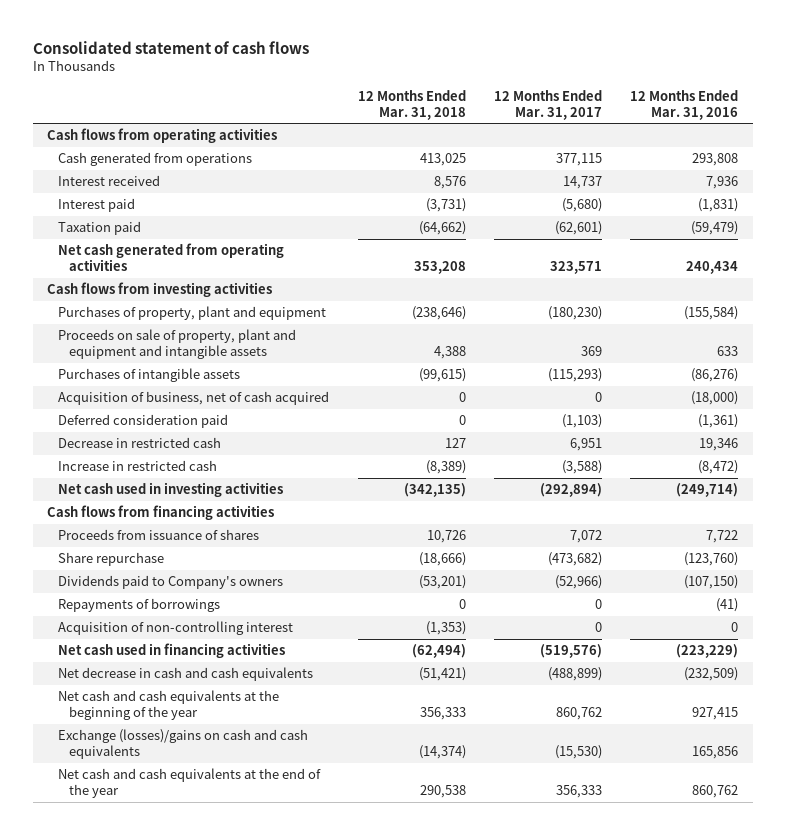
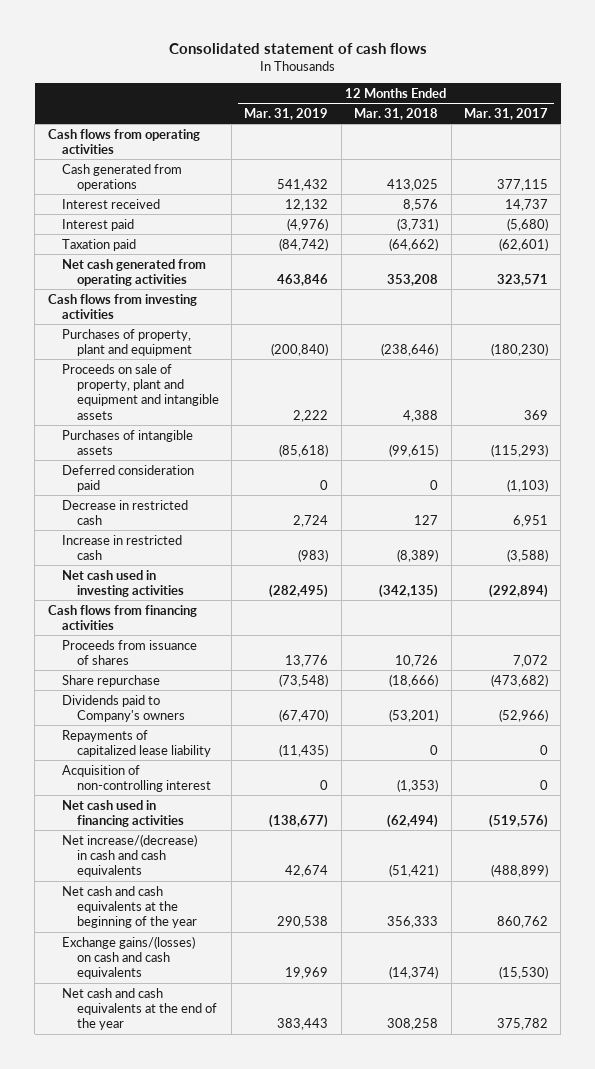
[630,89,739,120] 12 Months Ended Mar. 31, 2016 -> none
none -> [244,107,329,120] Mar. 31, 2019
[58,391,330,406] Acquisition of business, net of cash acquired -> none
[58,598,221,613] Repayments of borrowings -> none
none -> [62,729,211,757] Repayments of capitalized lease liability
[58,667,314,682] Net decrease in cash and cash equivalents -> [62,833,198,878] Net increase/(decrease) in cash and cash equivalents
[58,729,309,759] Exchange (losses)/gains on cash and cash equivalents -> [62,935,196,980] Exchange gains/(losses) on cash and cash equivalents
[419,784,466,798] 290,538 -> [387,1018,439,1031] 308,258
[555,784,602,798] 356,333 -> [496,1018,548,1031] 375,782

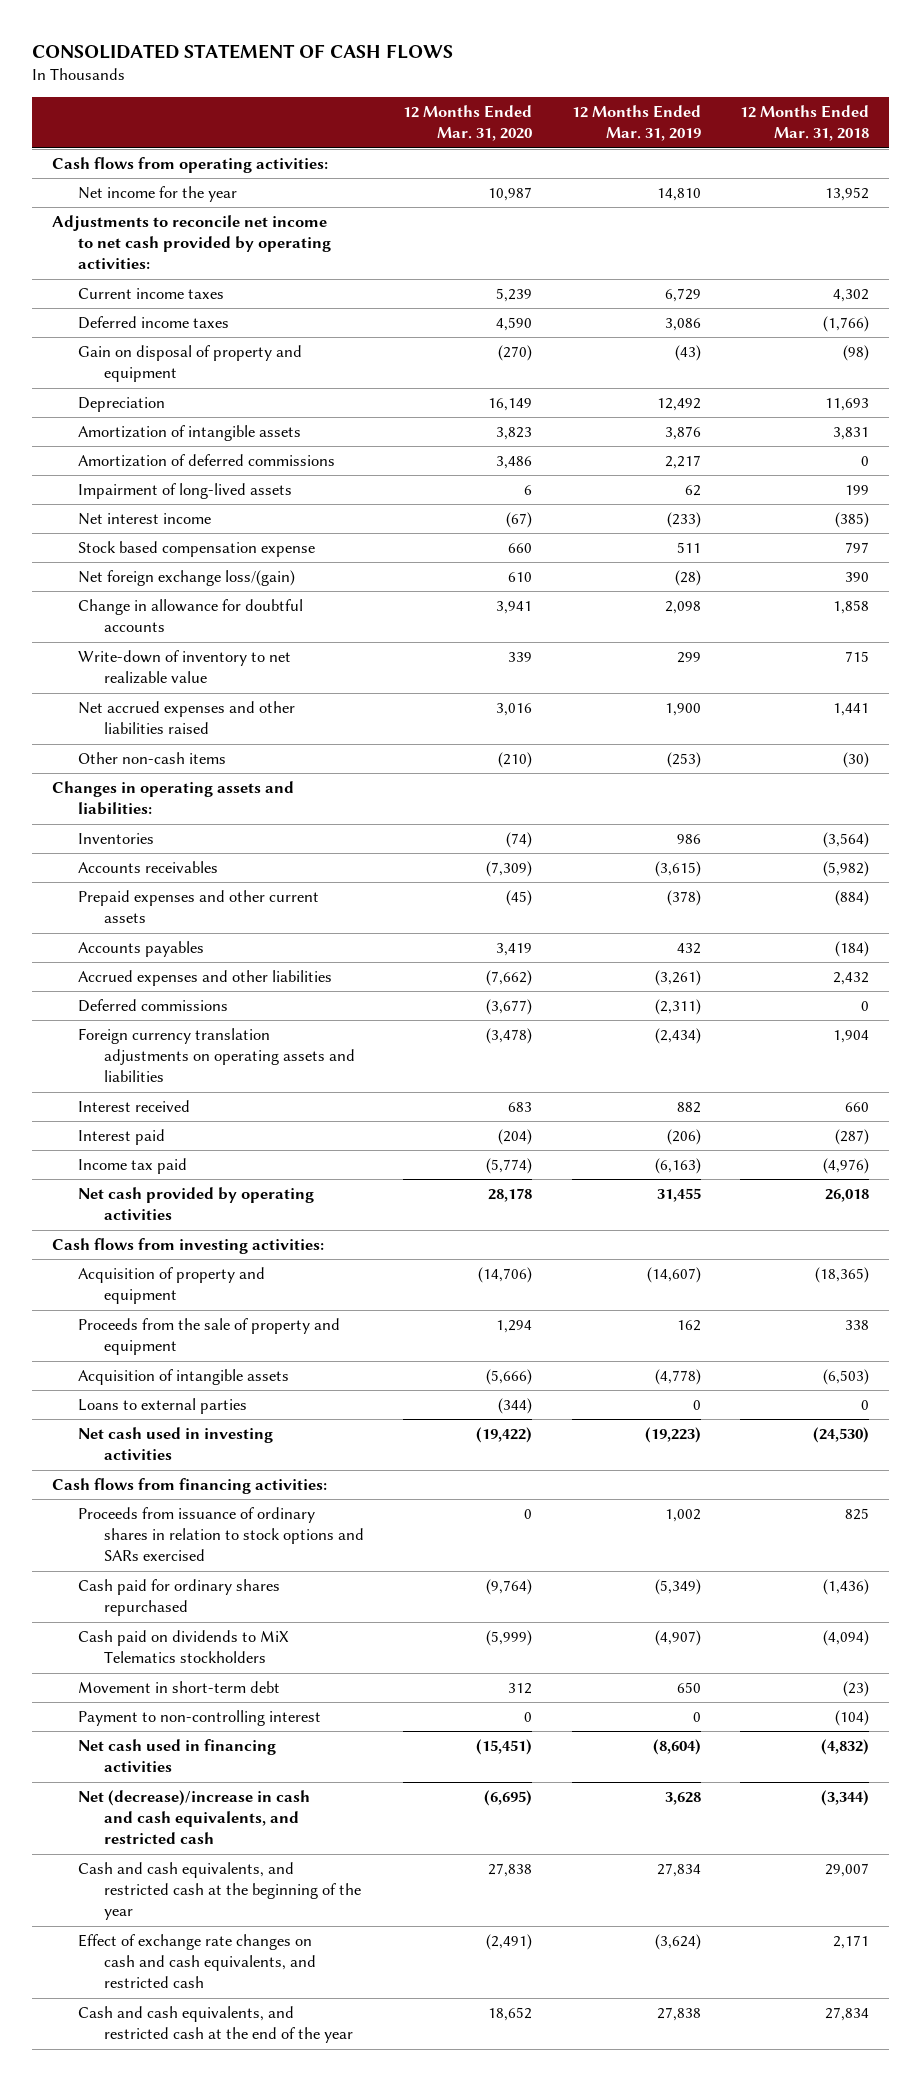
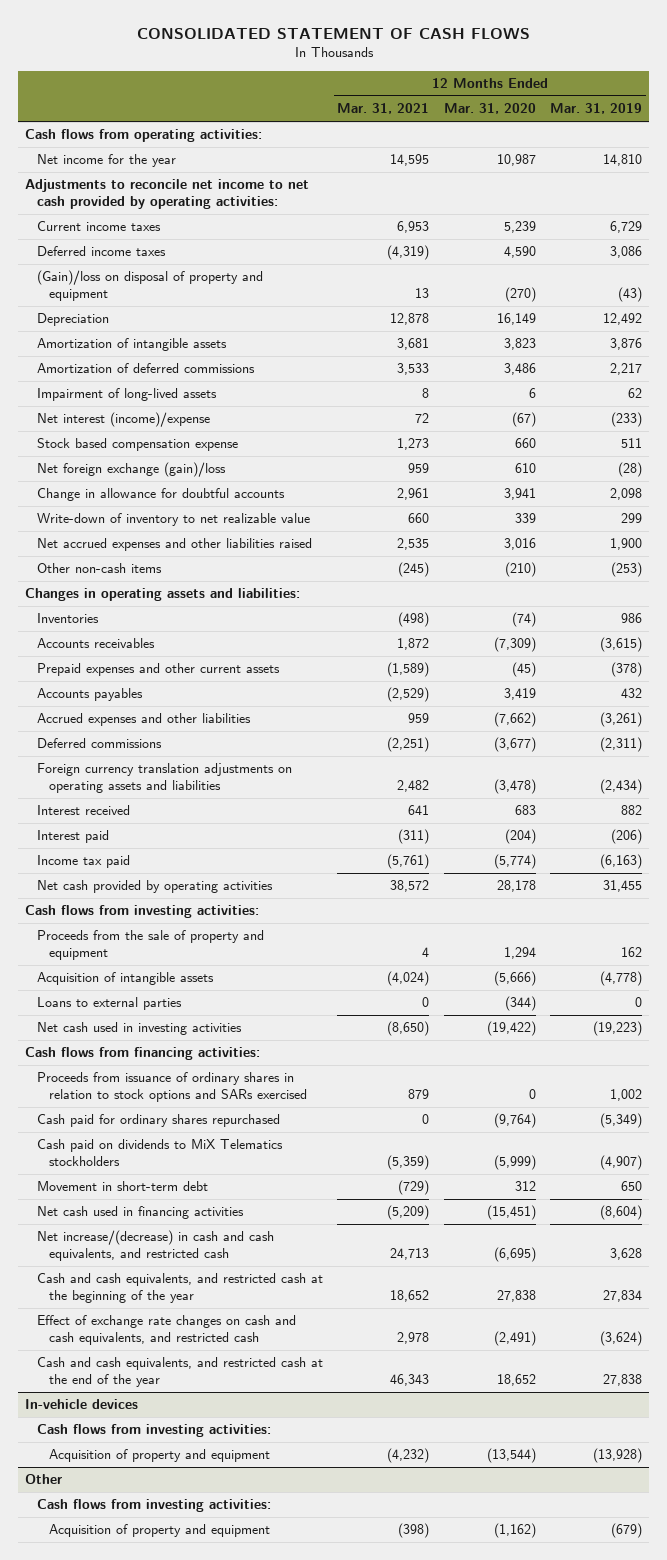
[740,105,870,142] 12 Months Ended Mar. 31, 2018 -> none
none -> [337,103,430,115] Mar. 31, 2021
[77,345,302,383] Gain on disposal of property and equipment -> [36,270,263,301] (Gain)/loss on disposal of property and equipment
[77,513,211,526] Net interest income -> [36,412,210,428] Net interest (income)/expense
[77,570,295,587] Net foreign exchange loss/(gain) -> [36,462,226,478] Net foreign exchange (gain)/loss
[77,1267,265,1305] Acquisition of property and equipment -> none
[77,1710,321,1727] Payment to non-controlling interest -> none
[77,1790,310,1845] Net (decrease)/increase in cash and cash equivalents, and restricted cash -> [36,1230,274,1261] Net increase/(decrease) in cash and cash equivalents, and restricted cash
none -> [25,1399,139,1410] In-vehicle devices
none -> [36,1424,271,1438] Cash flows from investing activities:
none -> [48,1449,270,1463] Acquisition of property and equipment
none -> [25,1474,63,1485] Other
none -> [36,1499,271,1513] Cash flows from investing activities:
none -> [48,1524,270,1538] Acquisition of property and equipment

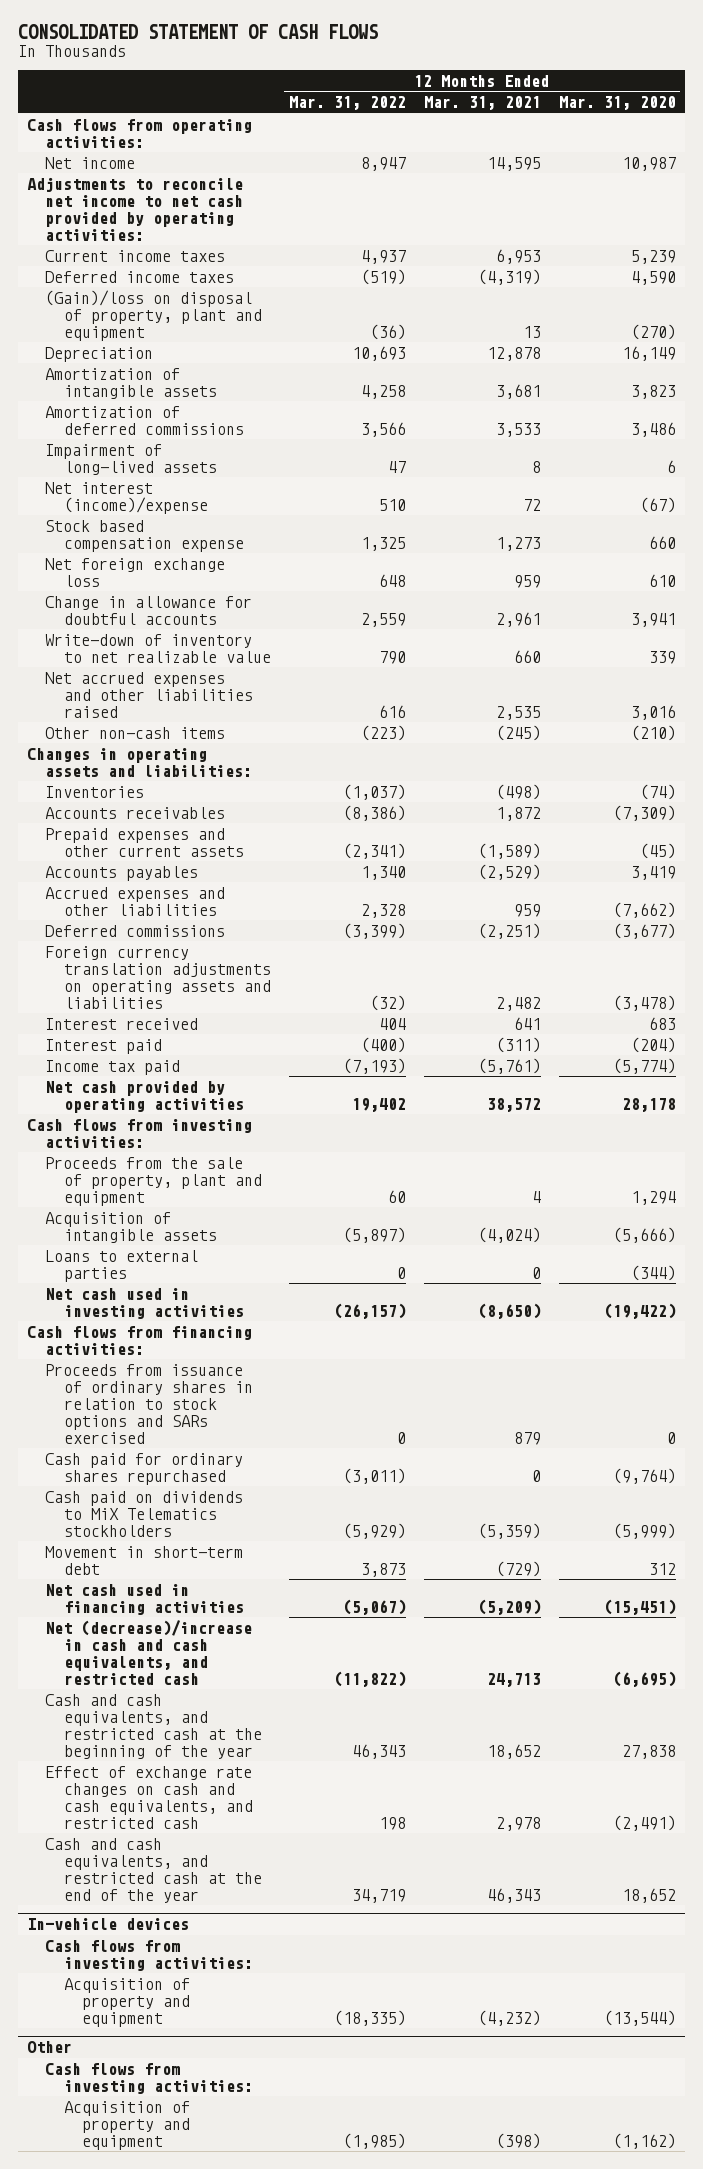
[550,103,643,115] Mar. 31, 2019 -> none
none -> [288,96,406,111] Mar. 31, 2022
[36,154,176,168] Net income for the year -> [45,156,136,169] Net income
[36,270,263,301] (Gain)/loss on disposal of property and equipment -> [45,289,262,341] (Gain)/loss on disposal of property, plant and equipment
[36,462,226,478] Net foreign exchange (gain)/loss -> [45,557,226,587] Net foreign exchange loss
[36,930,264,960] Proceeds from the sale of property and equipment -> [45,1156,262,1206] Proceeds from the sale of property, plant and equipment
[36,1230,274,1261] Net increase/(decrease) in cash and cash equivalents, and restricted cash -> [45,1619,253,1685] Net (decrease)/increase in cash and cash equivalents, and restricted cash

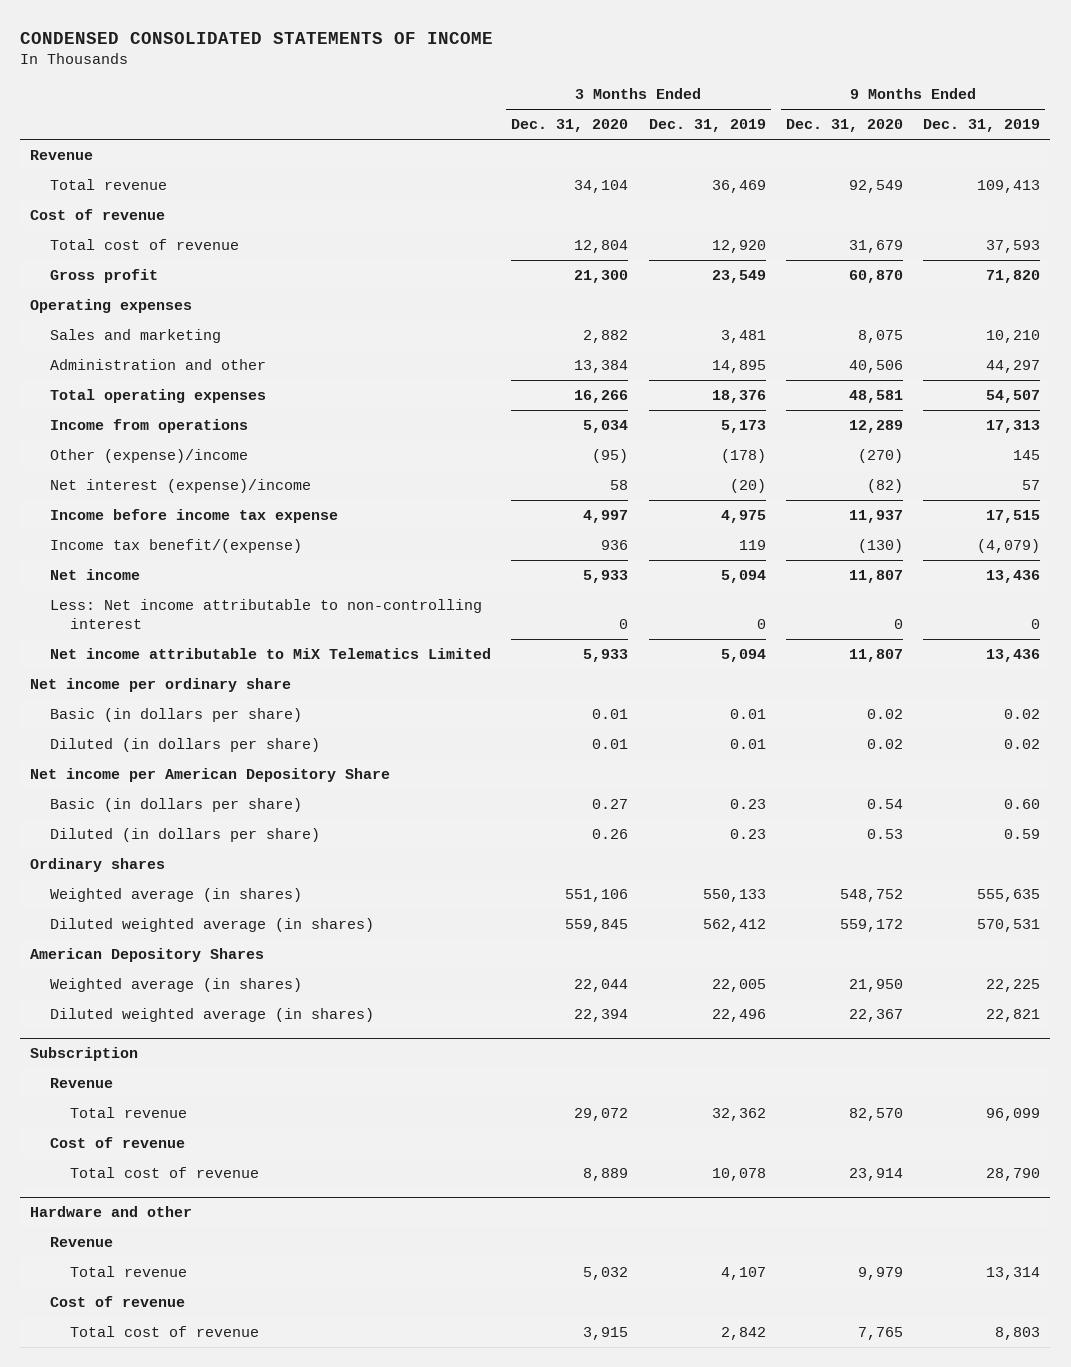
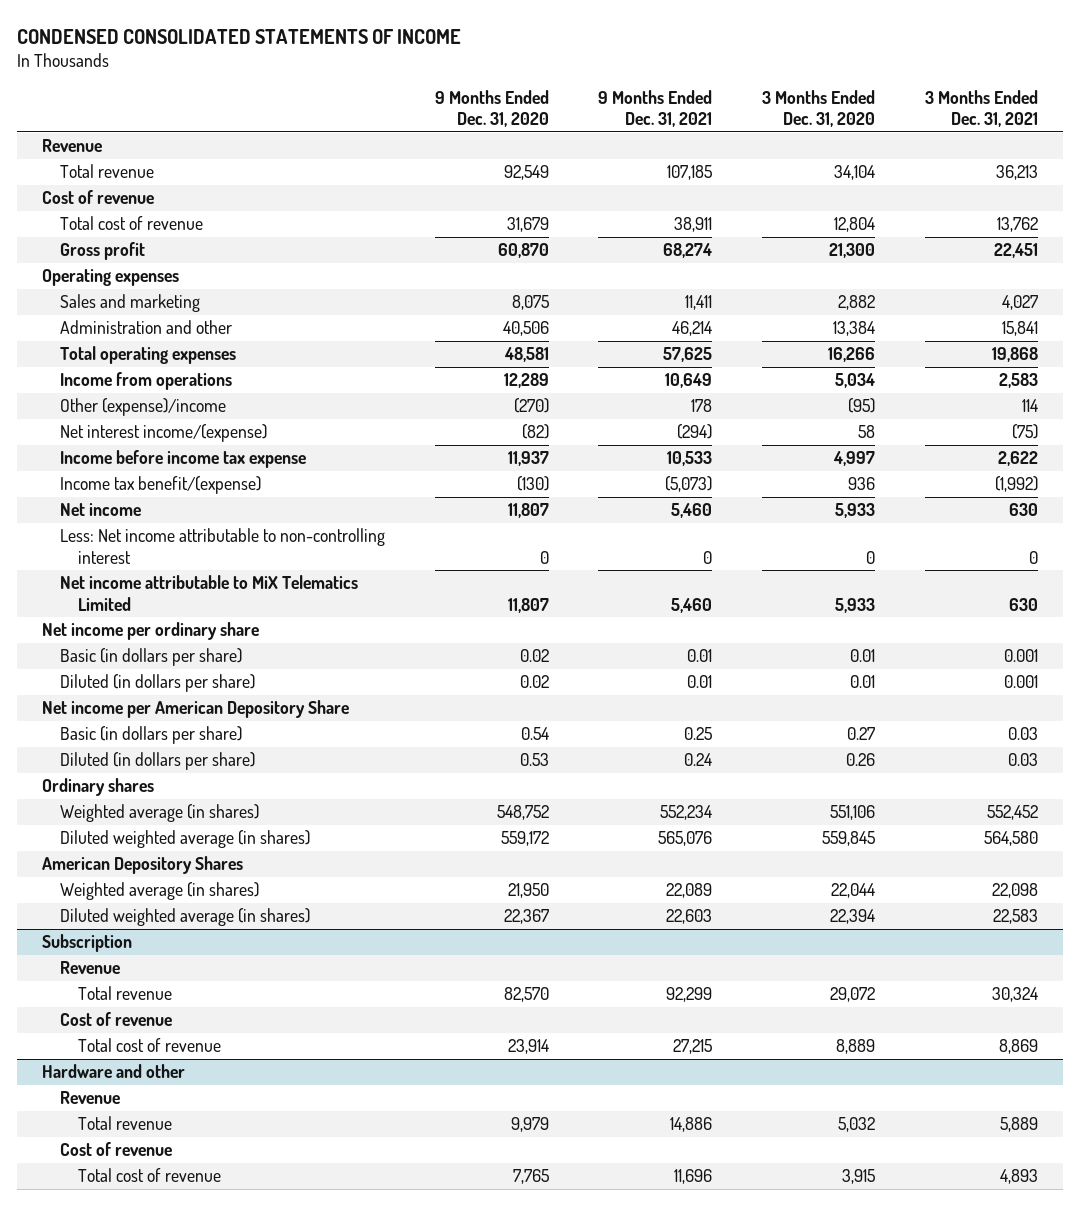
[648,119,766,133] Dec. 31, 2019 -> none
[923,119,1041,133] Dec. 31, 2019 -> none
none -> [598,89,713,127] 9 Months Ended Dec. 31, 2021
none -> [924,89,1038,127] 3 Months Ended Dec. 31, 2021
[49,478,311,493] Net interest (expense)/income -> [59,424,267,443] Net interest income/(expense)

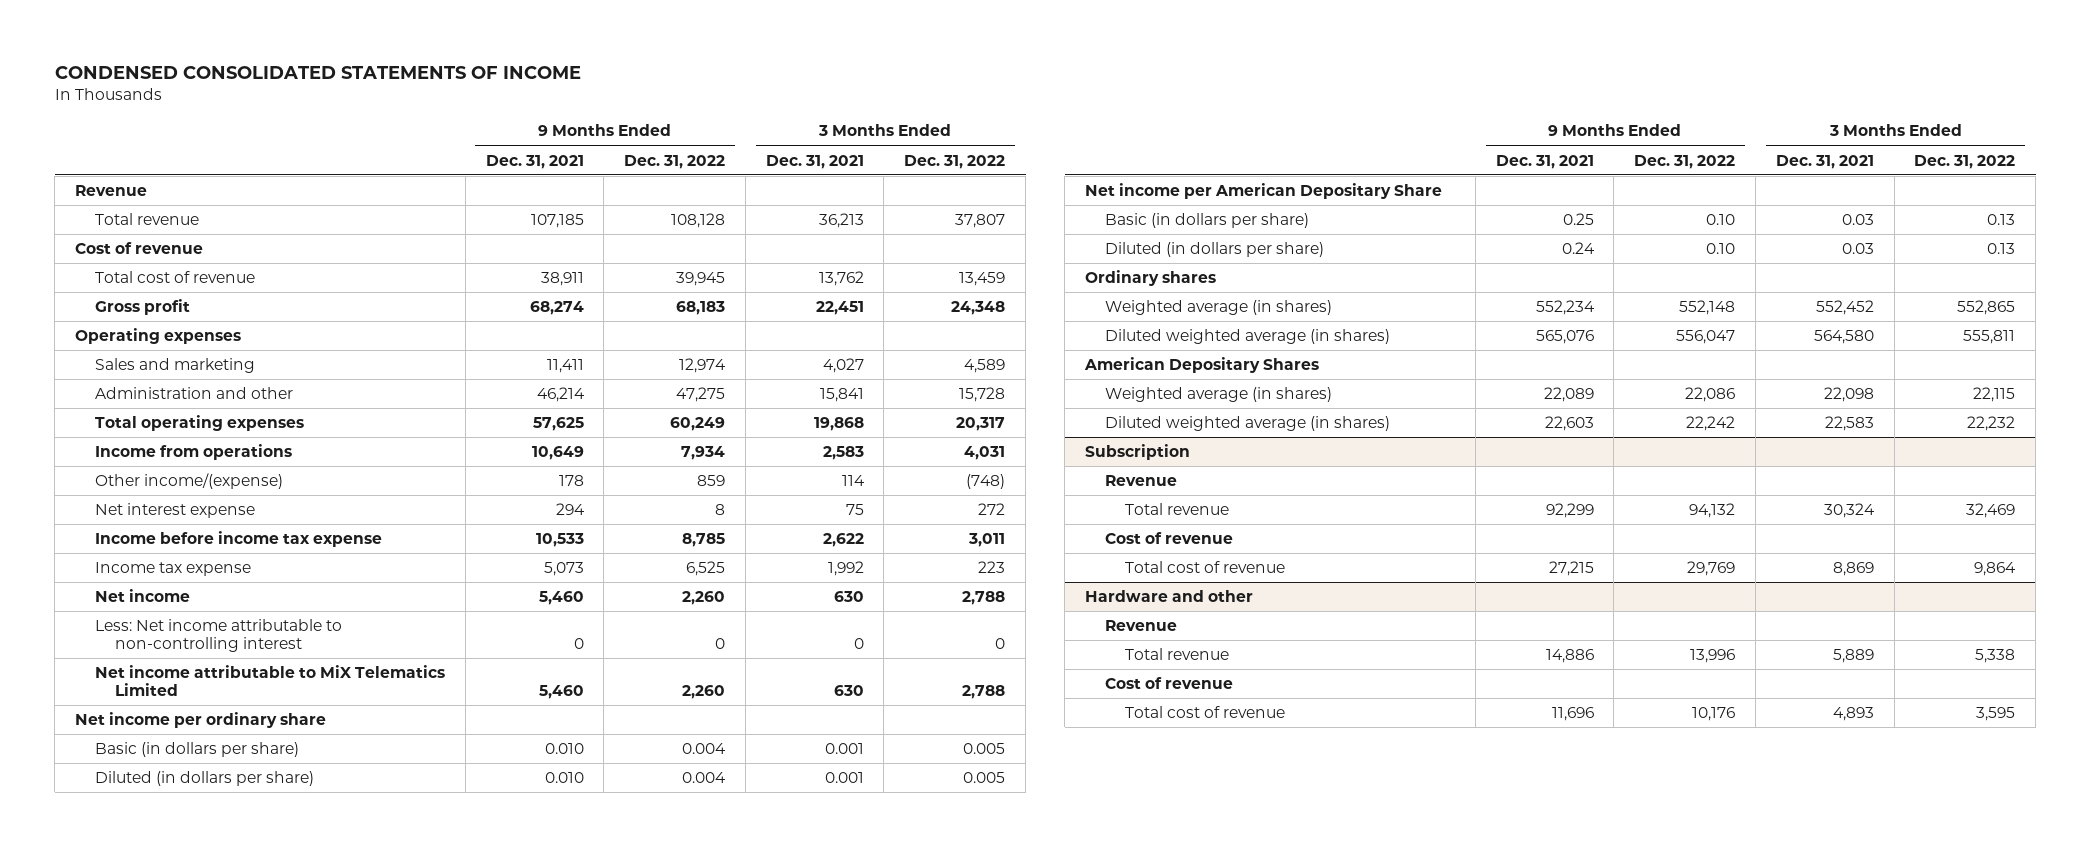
[434,89,549,127] 9 Months Ended Dec. 31, 2020 -> none
[762,89,876,127] 3 Months Ended Dec. 31, 2020 -> none
none -> [624,154,726,169] Dec. 31, 2022
none -> [904,154,1006,169] Dec. 31, 2022
[59,398,226,417] Other (expense)/income -> [95,473,284,490] Other income/(expense)
[59,424,267,443] Net interest income/(expense) -> [95,503,256,519] Net interest expense
[677,424,713,440] (294) -> [555,503,585,516] 294
[1011,424,1038,440] (75) -> [845,504,864,516] 75
[59,476,261,495] Income tax benefit/(expense) -> [95,562,252,577] Income tax expense
[665,476,713,493] (5,073) -> [543,562,584,577] 5,073
[994,476,1038,493] (1,992) -> [827,561,864,577] 1,992
[687,649,713,663] 0.01 -> [544,743,584,755] 0.010
[687,675,713,689] 0.01 -> [544,772,584,784] 0.010
[41,700,349,719] Net income per American Depository Share -> [1085,183,1443,200] Net income per American Depositary Share
[41,856,243,875] American Depository Shares -> [1084,357,1320,374] American Depositary Shares

